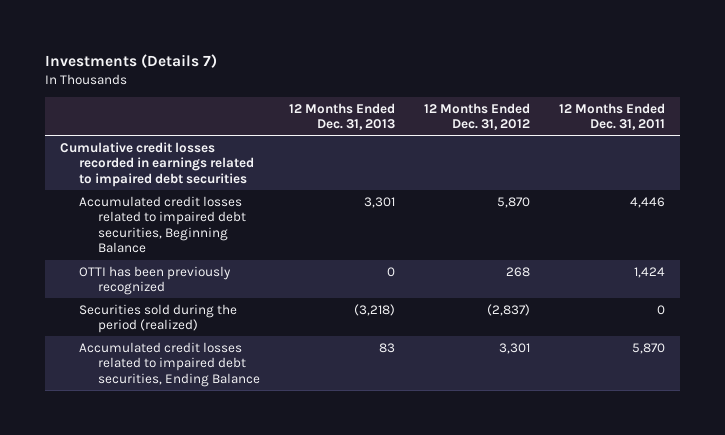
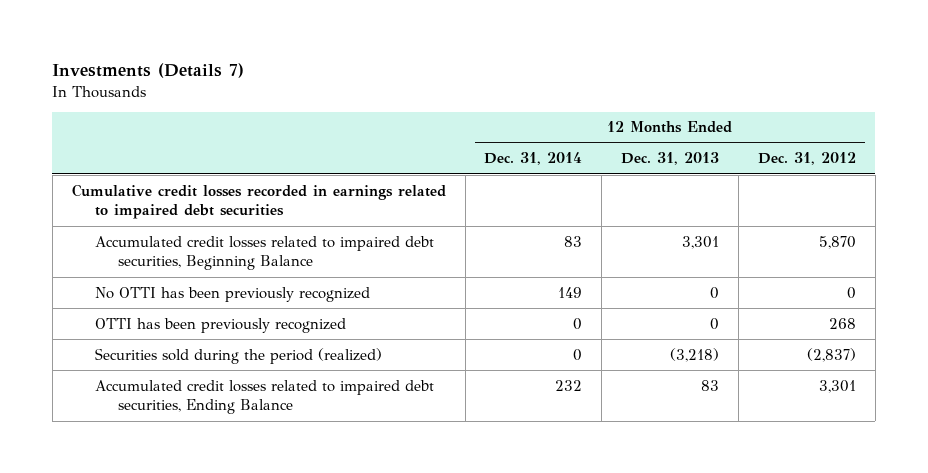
[559,102,666,131] 12 Months Ended Dec. 31, 2011 -> none
none -> [484,152,583,166] Dec. 31, 2014
none -> [94,286,370,302] No OTTI has been previously recognized

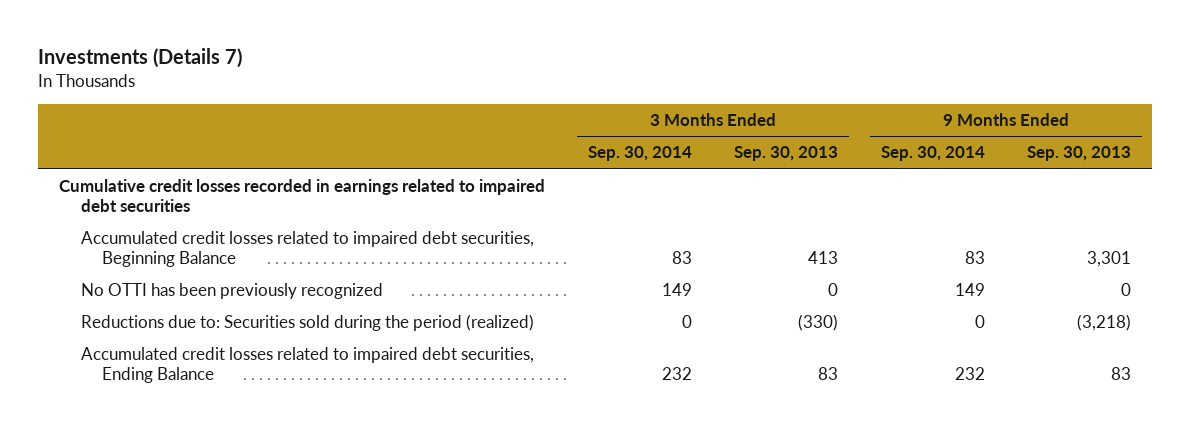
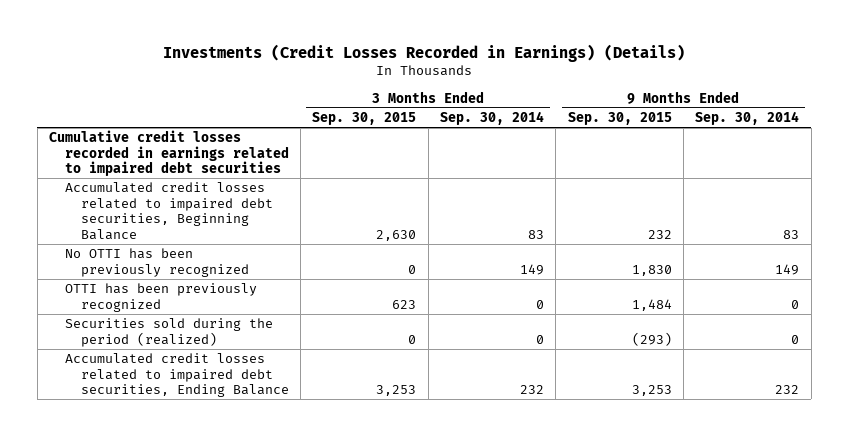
[38,48,243,69] Investments (Details 7) -> [163,43,686,62] Investments (Credit Losses Recorded in Earnings) (Details)
[734,146,839,162] Sep. 30, 2013 -> none
[1026,146,1131,162] Sep. 30, 2013 -> none
none -> [312,112,417,126] Sep. 30, 2015
none -> [567,112,672,126] Sep. 30, 2015
none -> [64,283,257,312] OTTI has been previously recognized
[80,314,534,332] Reductions due to: Securities sold during the period (realized) -> [64,318,273,347] Securities sold during the period (realized)

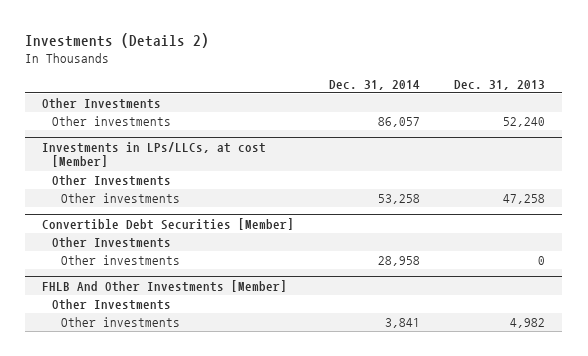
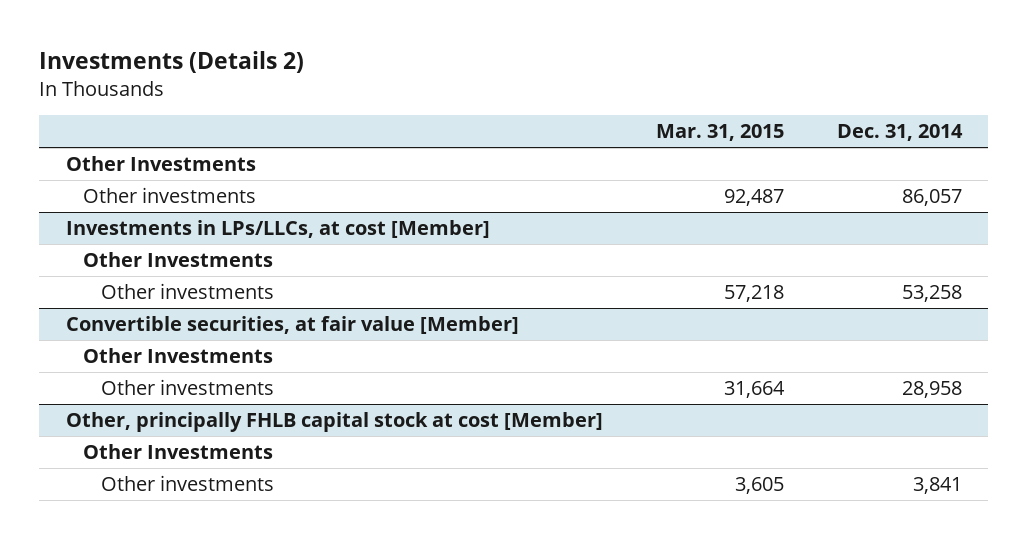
[454,79,546,90] Dec. 31, 2013 -> none
none -> [655,123,784,141] Mar. 31, 2015
[42,217,295,230] Convertible Debt Securities [Member] -> [65,315,519,334] Convertible securities, at fair value [Member]
[42,279,288,292] FHLB And Other Investments [Member] -> [65,411,603,432] Other, principally FHLB capital stock at cost [Member]

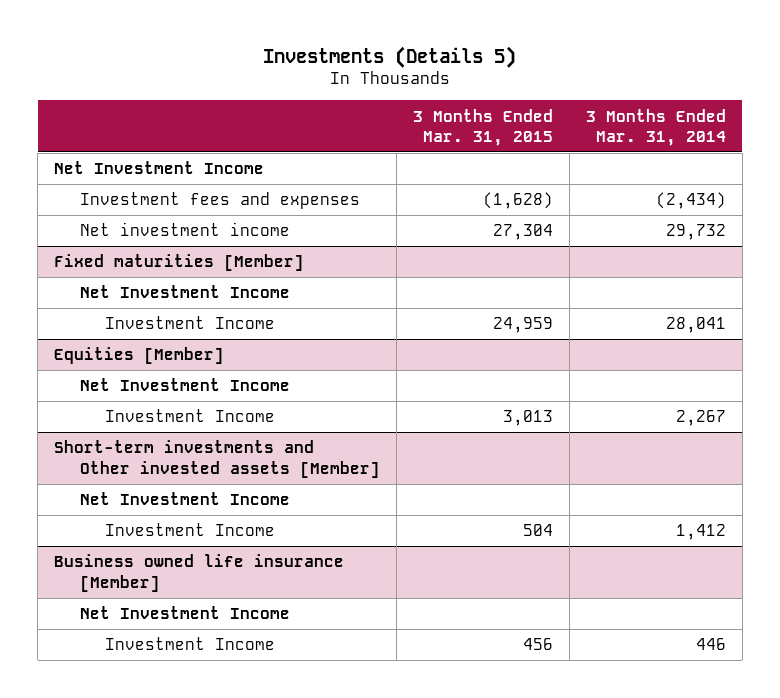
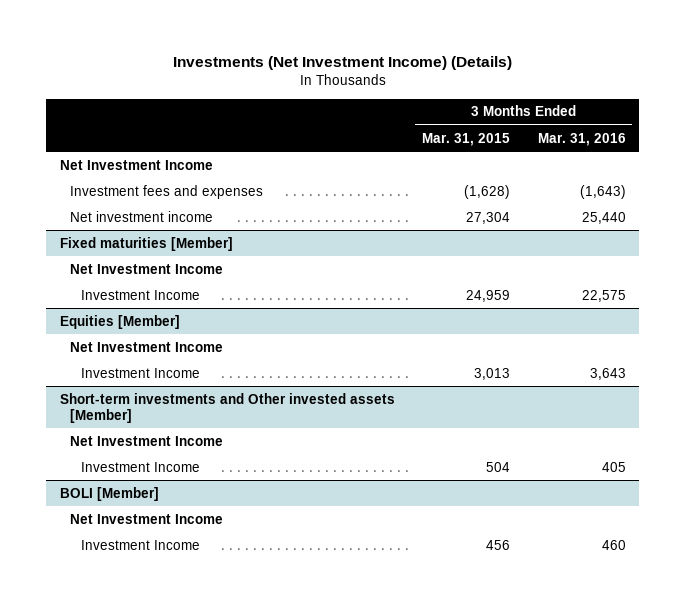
[262,45,516,68] Investments (Details 5) -> [172,55,512,70] Investments (Net Investment Income) (Details)
[585,108,726,146] 3 Months Ended Mar. 31, 2014 -> none
none -> [537,132,626,146] Mar. 31, 2016
[54,554,345,592] Business owned life insurance [Member] -> [59,486,159,501] BOLI [Member]

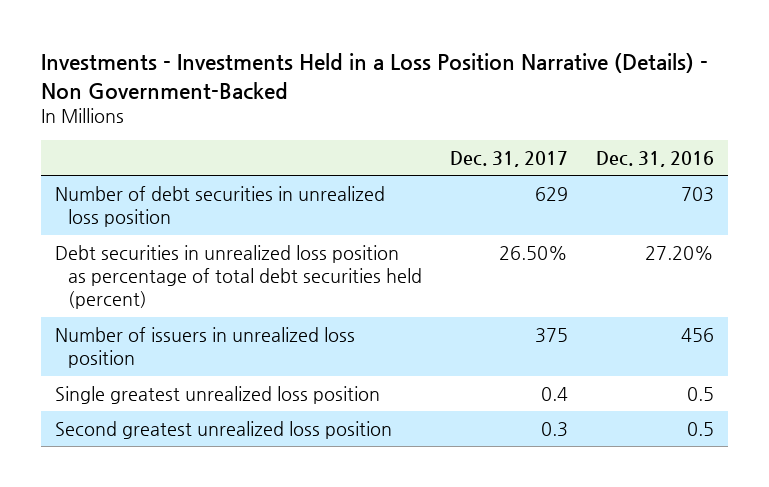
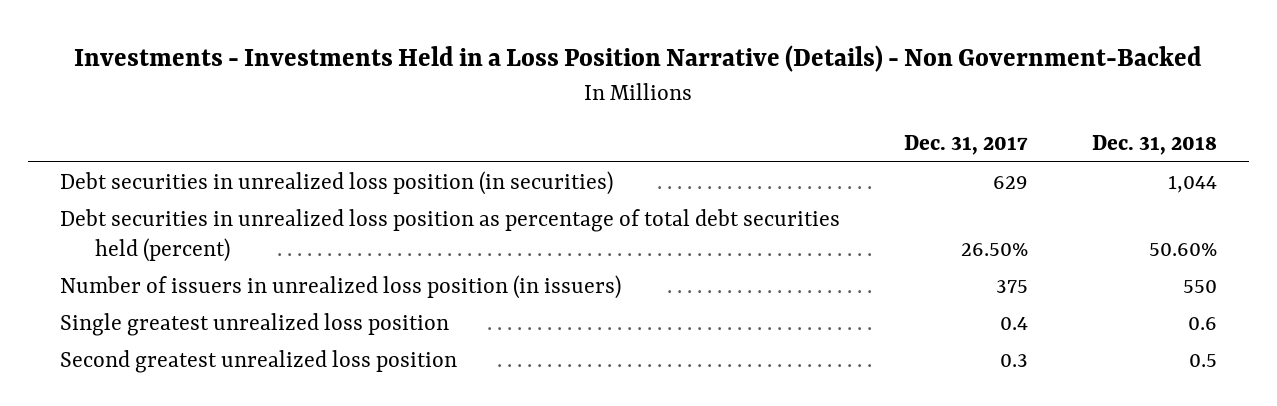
[595,151,714,168] Dec. 31, 2016 -> none
none -> [1091,135,1217,156] Dec. 31, 2018
[55,186,386,228] Number of debt securities in unrealized loss position -> [59,170,613,195] Debt securities in unrealized loss position (in securities)
[55,327,356,369] Number of issuers in unrealized loss position -> [59,274,621,299] Number of issuers in unrealized loss position (in issuers)

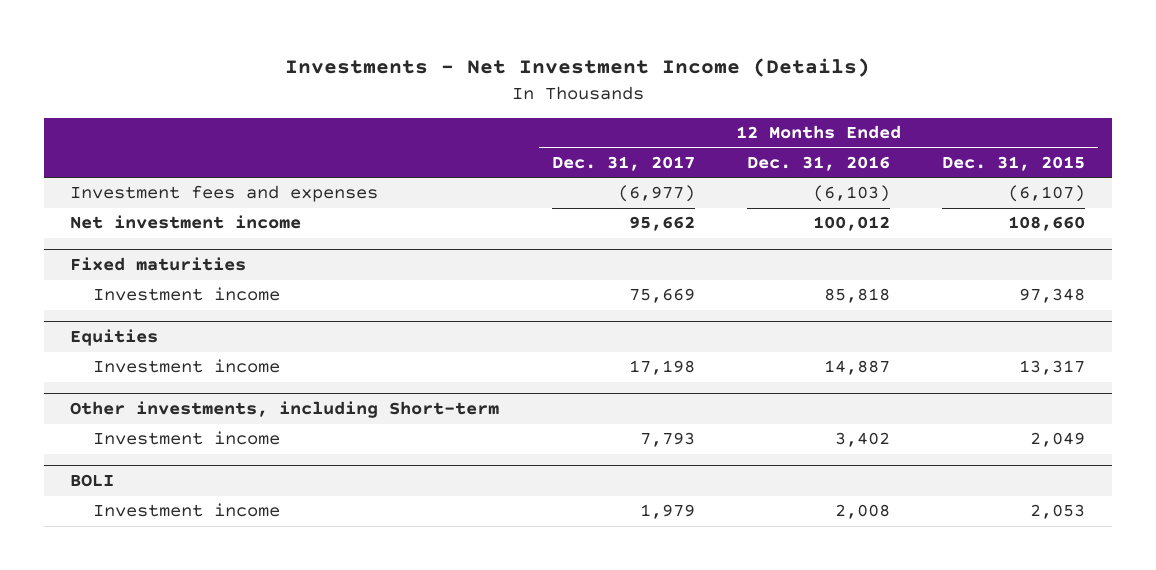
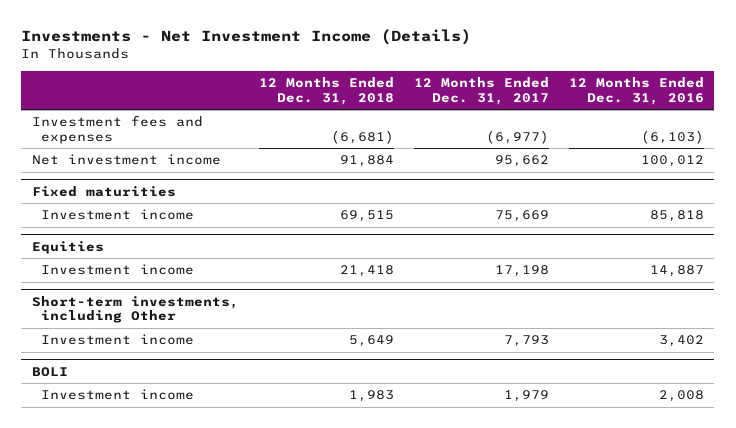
[942,155,1086,171] Dec. 31, 2015 -> none
none -> [258,77,394,105] 12 Months Ended Dec. 31, 2018
[70,401,500,419] Other investments, including Short-term -> [31,295,239,324] Short-term investments, including Other

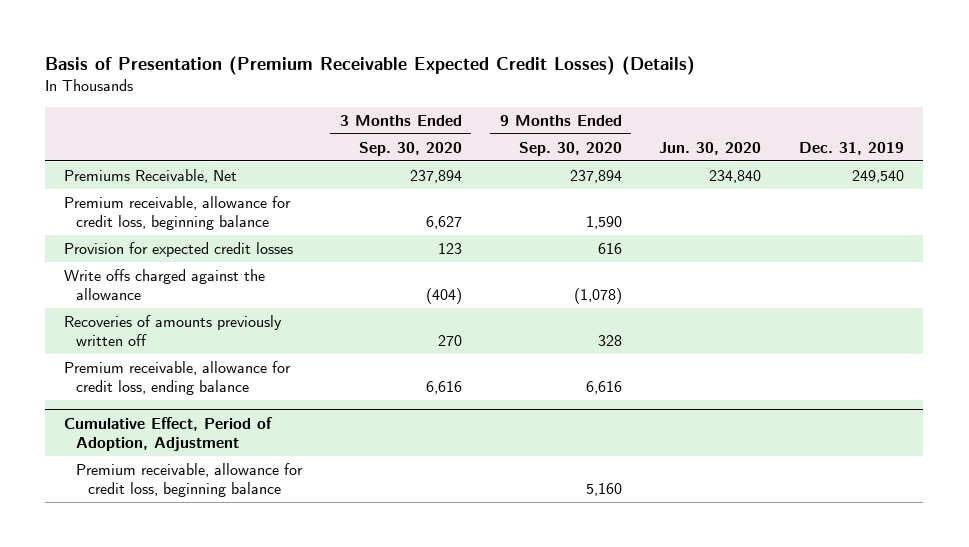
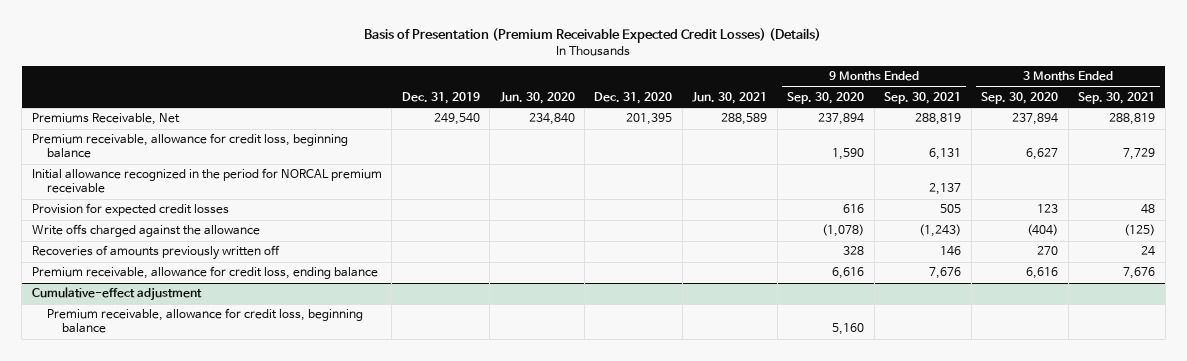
none -> [594,92,673,105] Dec. 31, 2020
none -> [692,92,768,105] Jun. 30, 2021
none -> [884,92,962,105] Sep. 30, 2021
none -> [1078,92,1156,105] Sep. 30, 2021
none -> [31,168,382,194] Initial allowance recognized in the period for NORCAL premium receivable
[64,416,274,451] Cumulative Effect, Period of Adoption, Adjustment -> [31,287,202,302] Cumulative-effect adjustment

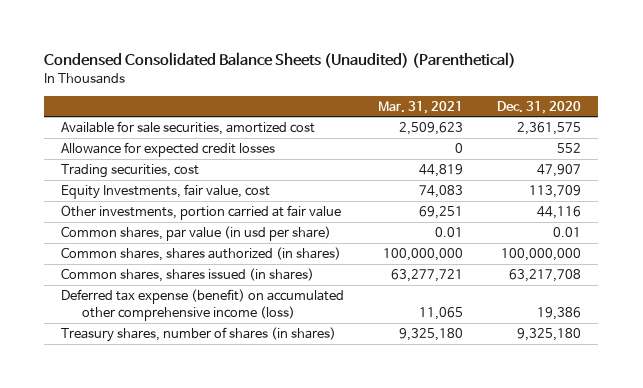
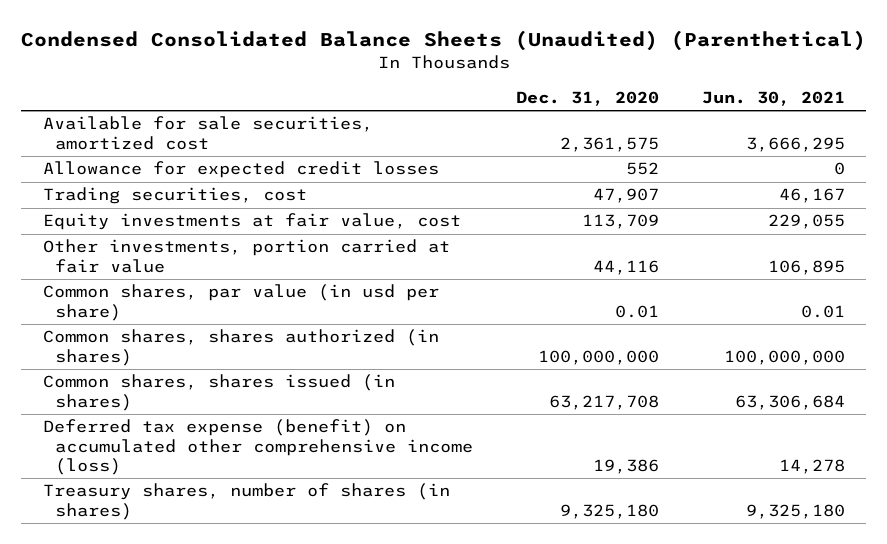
[378,100,464,114] Mar. 31, 2021 -> none
none -> [701,90,845,106] Jun. 30, 2021
[61,184,271,200] Equity Investments, fair value, cost -> [42,213,461,231] Equity investments at fair value, cost

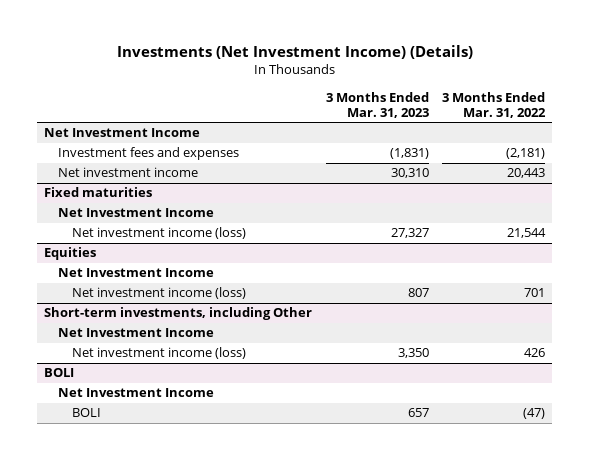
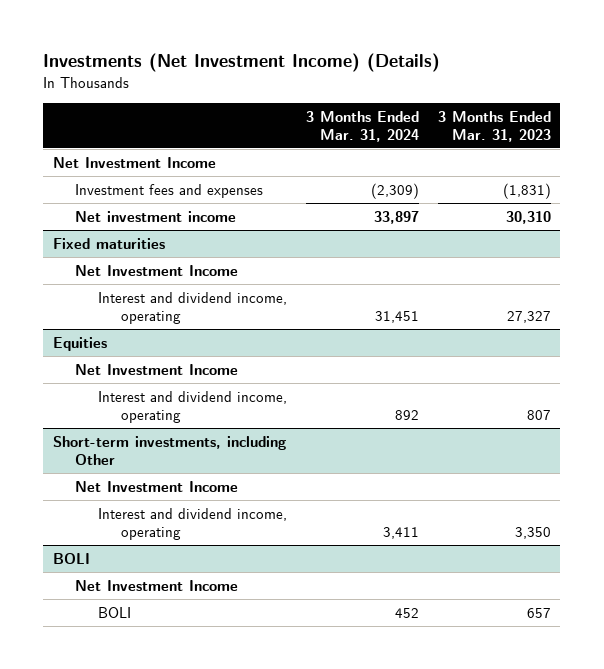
[442,91,547,118] 3 Months Ended Mar. 31, 2022 -> none
none -> [305,110,419,142] 3 Months Ended Mar. 31, 2024
[71,227,246,240] Net investment income (loss) -> [98,291,288,324] Interest and dividend income, operating
[71,287,246,300] Net investment income (loss) -> [98,390,288,423] Interest and dividend income, operating
[71,347,246,360] Net investment income (loss) -> [98,507,288,540] Interest and dividend income, operating

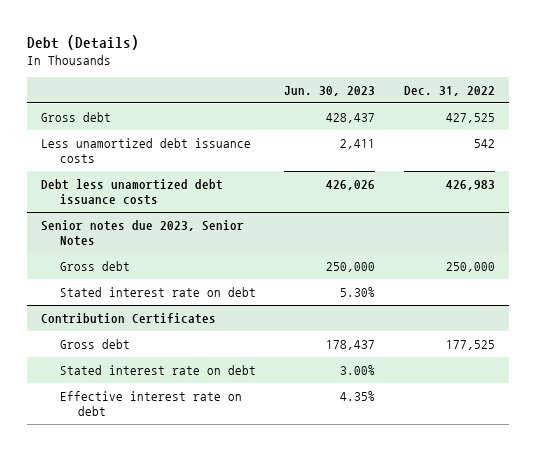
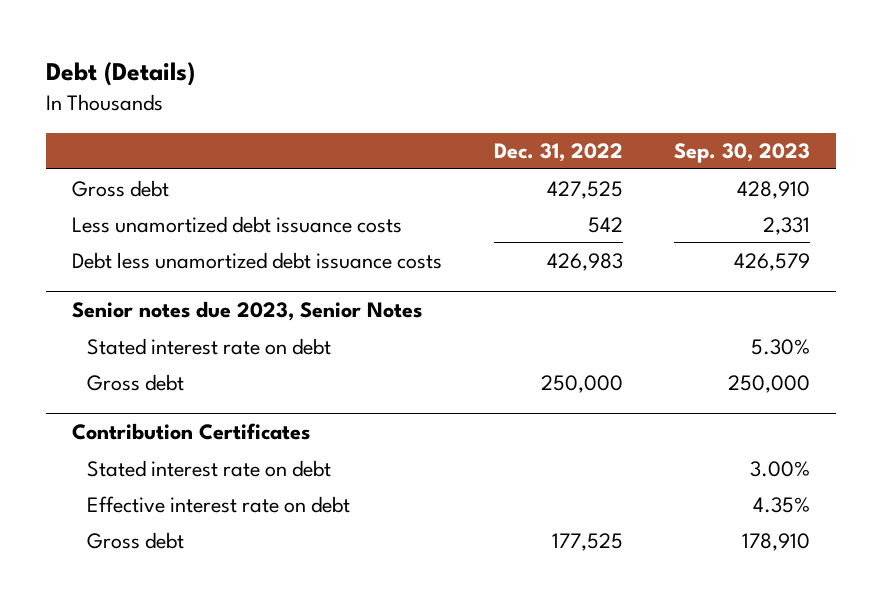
[284,85,376,96] Jun. 30, 2023 -> none
none -> [674,143,811,164] Sep. 30, 2023
[59,260,130,271] Gross debt -> [87,373,185,391] Gross debt
[59,338,130,349] Gross debt -> [87,531,185,549] Gross debt

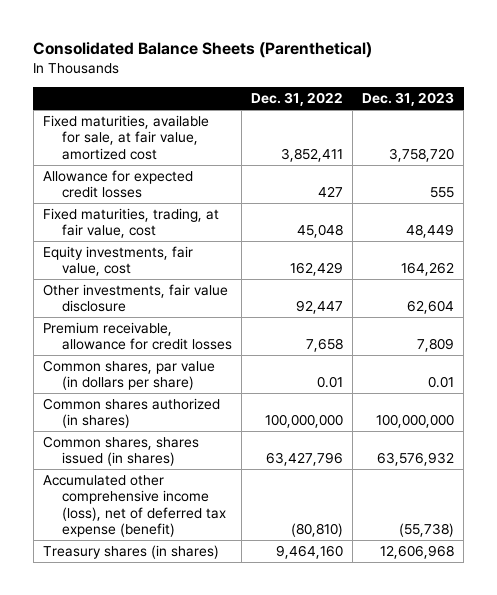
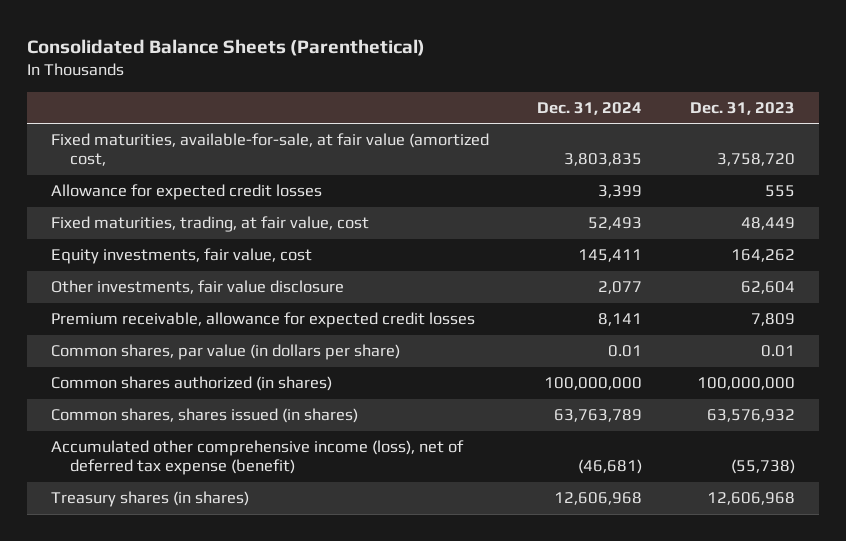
[251,91,344,106] Dec. 31, 2022 -> none
none -> [536,101,642,115] Dec. 31, 2024
[42,114,209,160] Fixed maturities, available for sale, at fair value, amortized cost -> [51,133,490,167] Fixed maturities, available-for-sale, at fair value (amortized cost,
[42,321,233,351] Premium receivable, allowance for credit losses -> [51,312,476,329] Premium receivable, allowance for expected credit losses

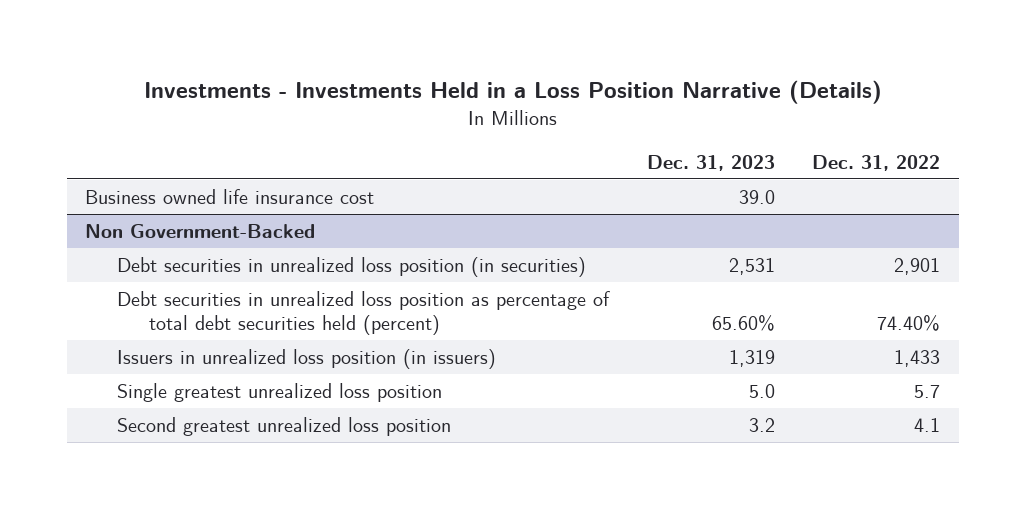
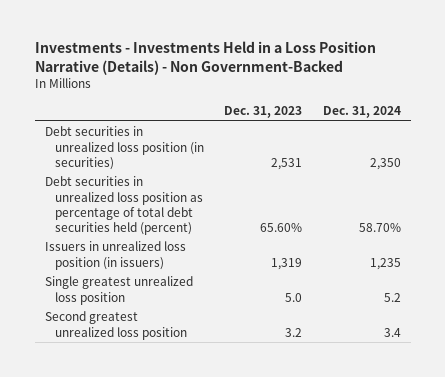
[143,79,882,104] Investments - Investments Held in a Loss Position Narrative (Details) -> [34,41,376,76] Investments - Investments Held in a Loss Position Narrative (Details) - Non Government-Backed
[812,155,941,172] Dec. 31, 2022 -> none
none -> [322,105,401,118] Dec. 31, 2024
[85,188,375,204] Business owned life insurance cost -> none
[85,223,316,238] Non Government-Backed -> none

